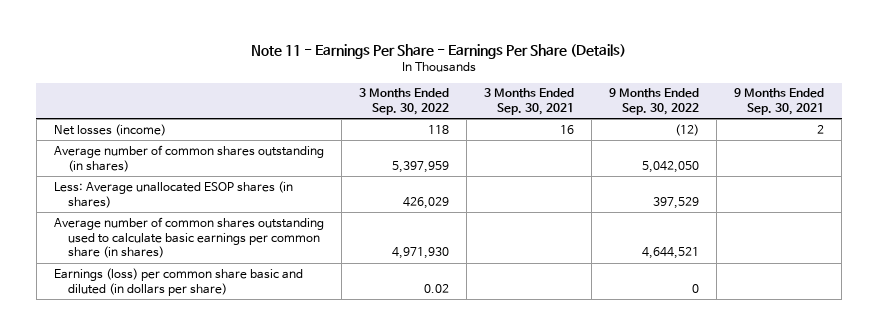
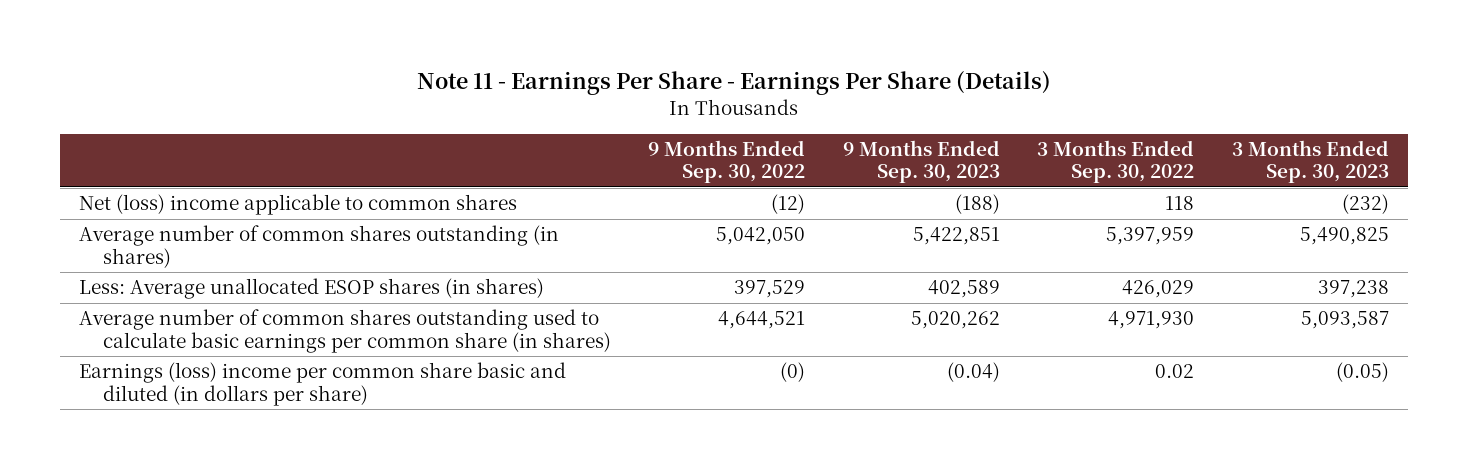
[483,88,574,116] 3 Months Ended Sep. 30, 2021 -> none
[734,88,825,116] 9 Months Ended Sep. 30, 2021 -> none
none -> [842,139,1000,184] 9 Months Ended Sep. 30, 2023
none -> [1231,139,1389,184] 3 Months Ended Sep. 30, 2023
[53,123,166,136] Net losses (income) -> [78,194,517,216] Net (loss) income applicable to common shares
[53,267,303,296] Earnings (loss) per common share basic and diluted (in dollars per share) -> [78,362,566,406] Earnings (loss) income per common share basic and diluted (in dollars per share)
[691,283,699,293] 0 -> [780,362,806,383] (0)

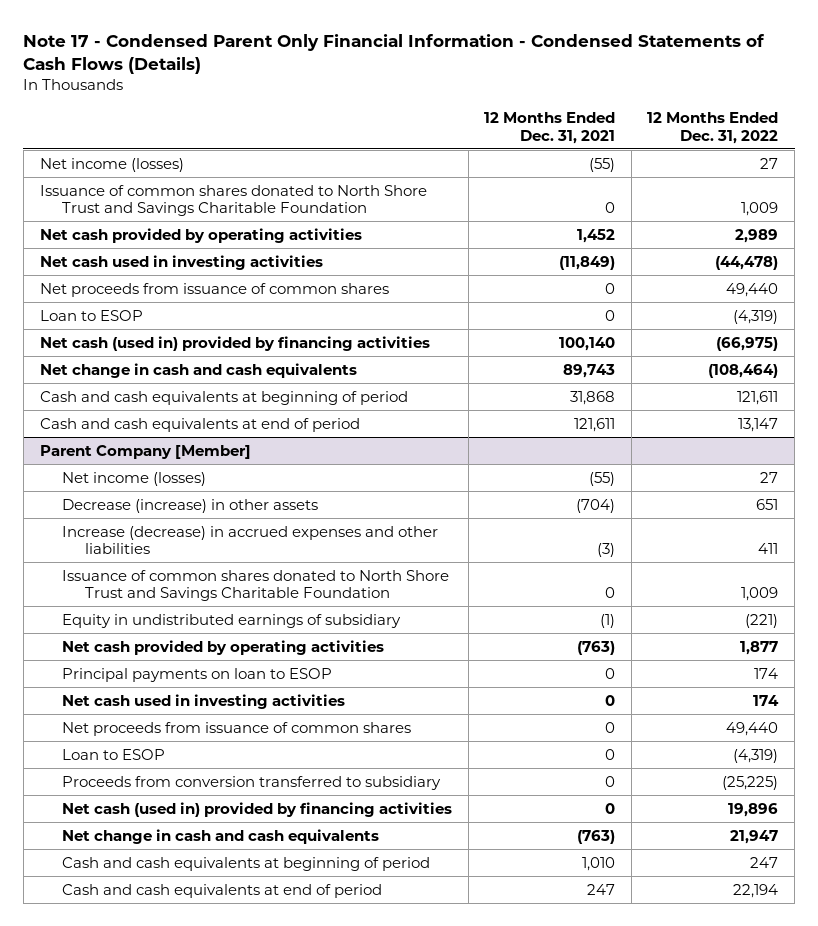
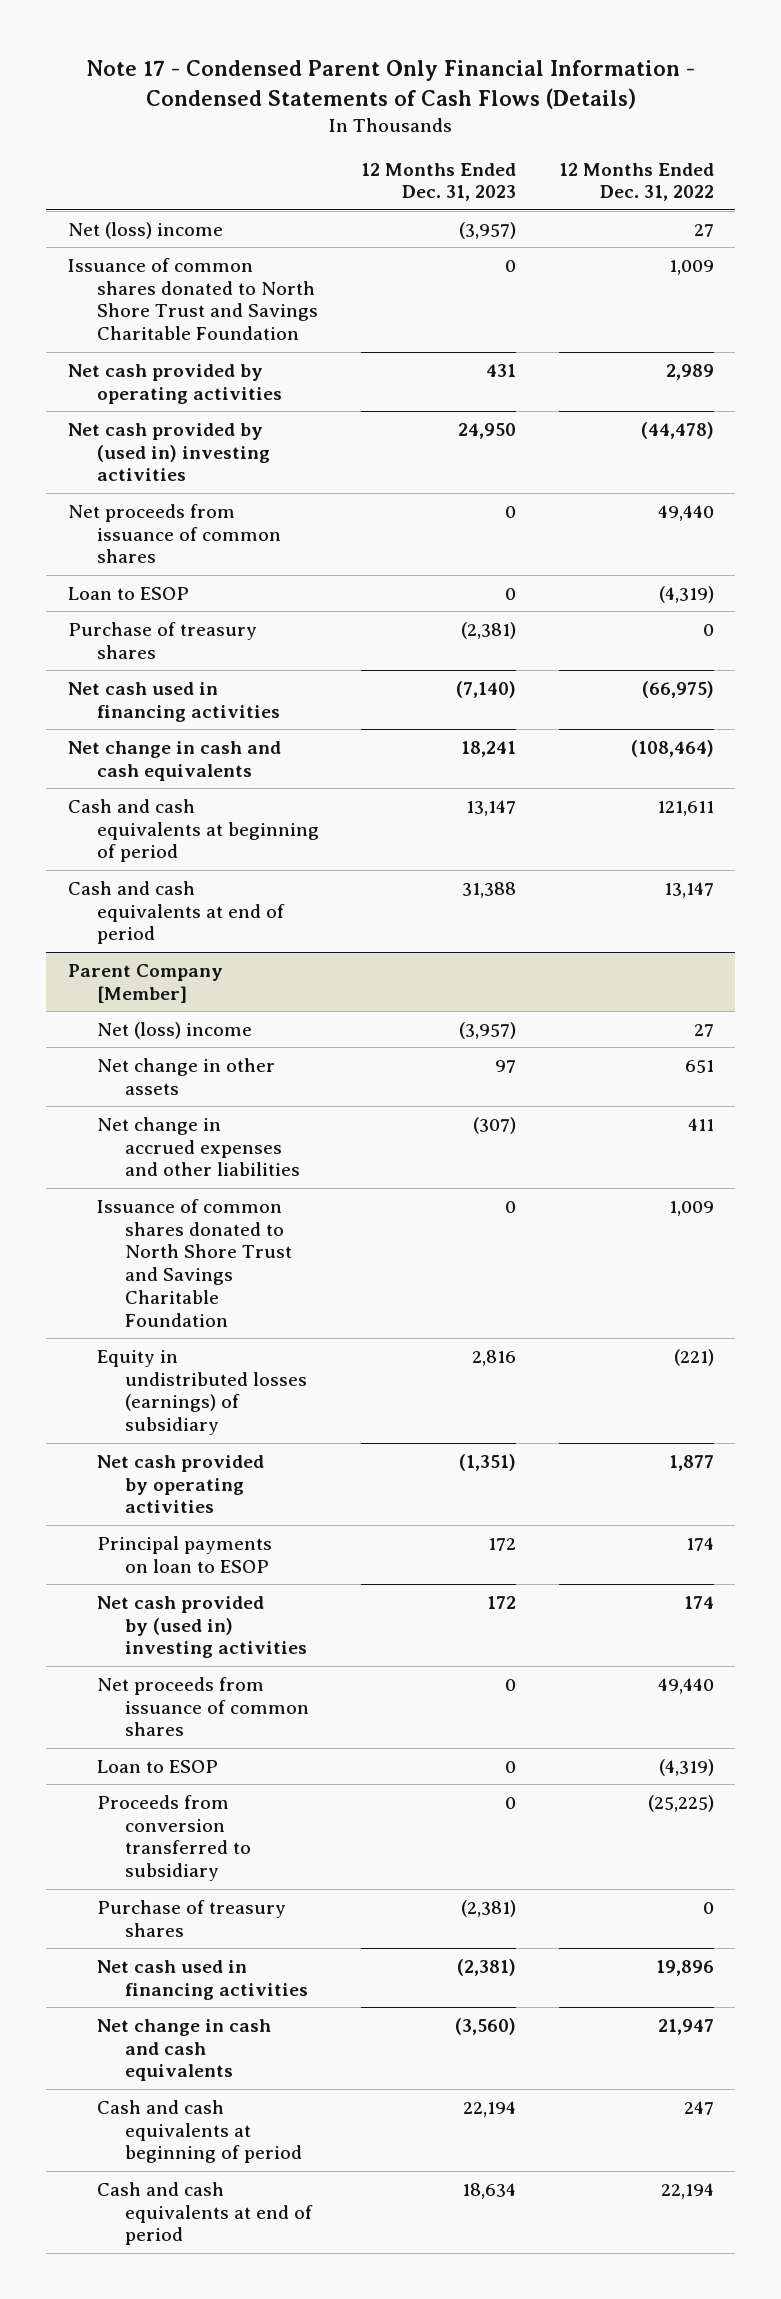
[484,112,616,144] 12 Months Ended Dec. 31, 2021 -> none
none -> [361,162,517,202] 12 Months Ended Dec. 31, 2023
[39,157,184,172] Net income (losses) -> [67,221,223,239] Net (loss) income
[39,254,323,270] Net cash used in investing activities -> [67,422,270,482] Net cash provided by (used in) investing activities
none -> [67,621,257,659] Purchase of treasury shares
[39,335,430,351] Net cash (used in) provided by financing activities -> [67,681,280,722] Net cash used in financing activities
[62,471,207,486] Net income (losses) -> [96,1021,252,1039] Net (loss) income
[62,498,319,513] Decrease (increase) in other assets -> [96,1057,275,1095] Net change in other assets
[62,525,439,554] Increase (decrease) in accrued expenses and other liabilities -> [96,1116,301,1177] Net change in accrued expenses and other liabilities
[62,613,402,628] Equity in undistributed earnings of subsidiary -> [96,1349,308,1436] Equity in undistributed losses (earnings) of subsidiary
[62,693,346,709] Net cash used in investing activities -> [96,1595,308,1659] Net cash provided by (used in) investing activities
none -> [96,1899,286,1937] Purchase of treasury shares
[62,801,453,817] Net cash (used in) provided by financing activities -> [96,1959,309,2000] Net cash used in financing activities

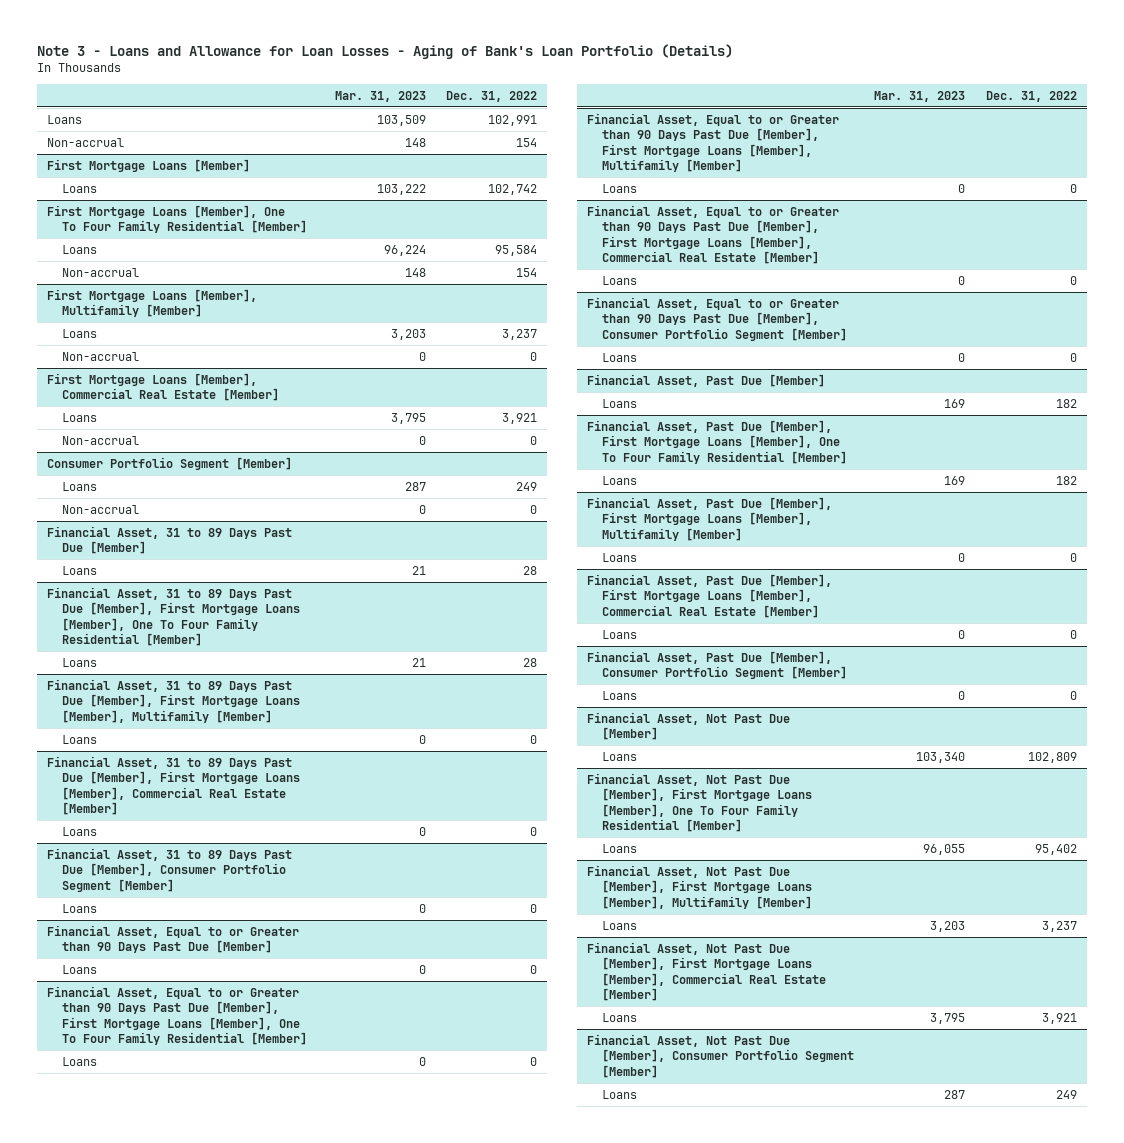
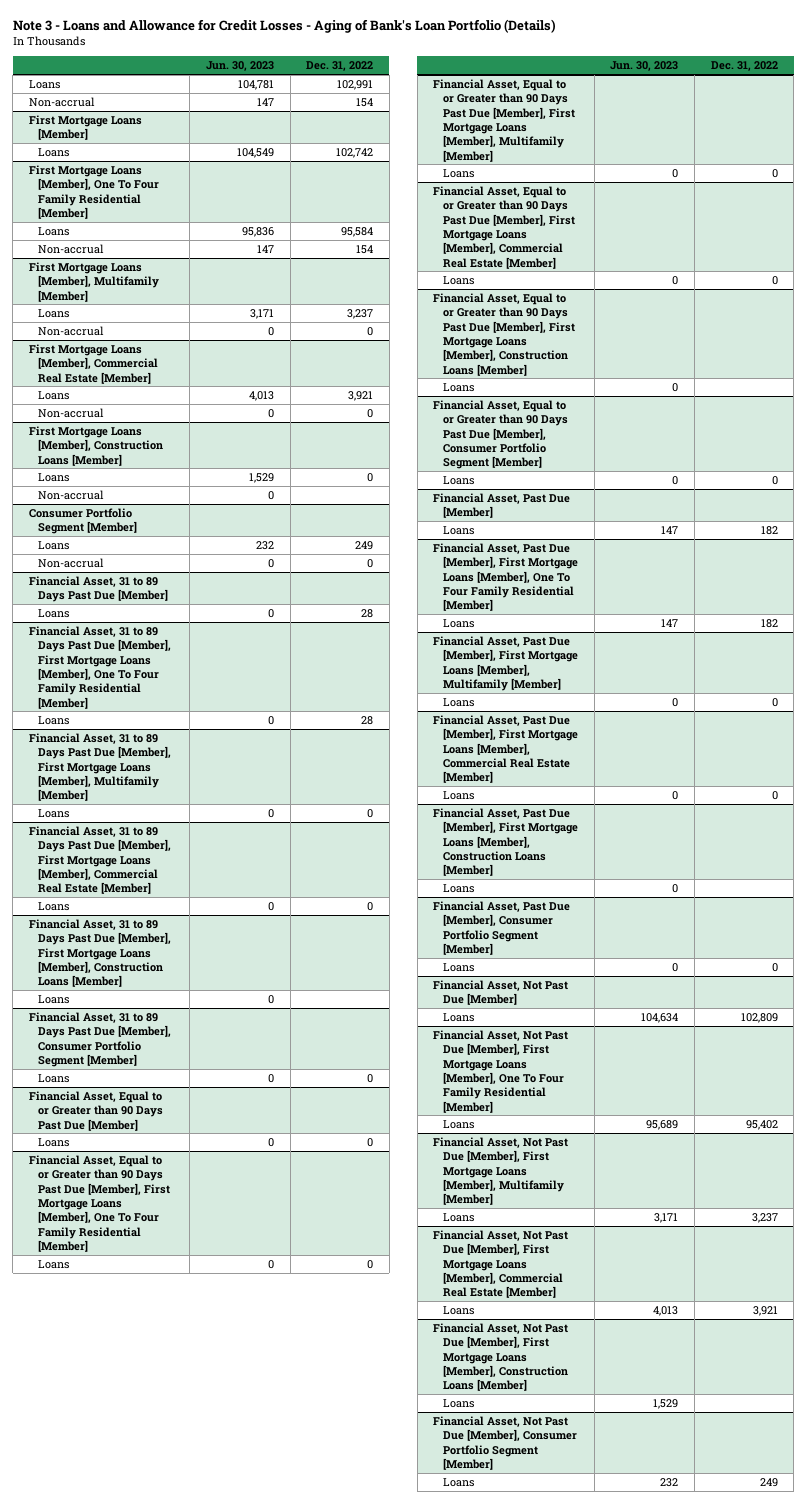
[37,43,734,59] Note 3 - Loans and Allowance for Loan Losses - Aging of Bank's Loan Portfolio (Details) -> [12,19,556,34] Note 3 - Loans and Allowance for Credit Losses - Aging of Bank's Loan Portfolio (Details)
[334,90,426,102] Mar. 31, 2023 -> none
none -> [205,61,274,72] Jun. 30, 2023
none -> [29,425,164,466] First Mortgage Loans [Member], Construction Loans [Member]
none -> [38,472,70,482] Loans
none -> [38,489,105,500] Non-accrual
none -> [29,918,172,988] Financial Asset, 31 to 89 Days Past Due [Member], First Mortgage Loans [Member], Construction Loans [Member]
none -> [38,994,70,1004] Loans
none -> [433,292,575,376] Financial Asset, Equal to or Greater than 90 Days Past Due [Member], First Mortgage Loans [Member], Construction Loans [Member]
none -> [442,382,474,392] Loans
none -> [433,807,578,877] Financial Asset, Past Due [Member], First Mortgage Loans [Member], Construction Loans [Member]
none -> [442,883,474,893] Loans
none -> [433,1322,569,1392] Financial Asset, Not Past Due [Member], First Mortgage Loans [Member], Construction Loans [Member]
none -> [442,1398,474,1408] Loans

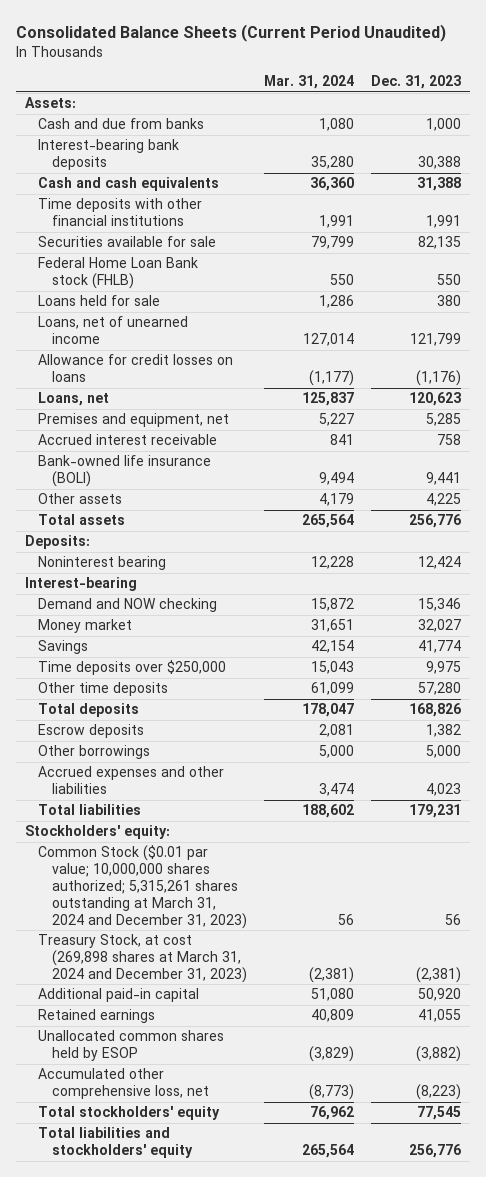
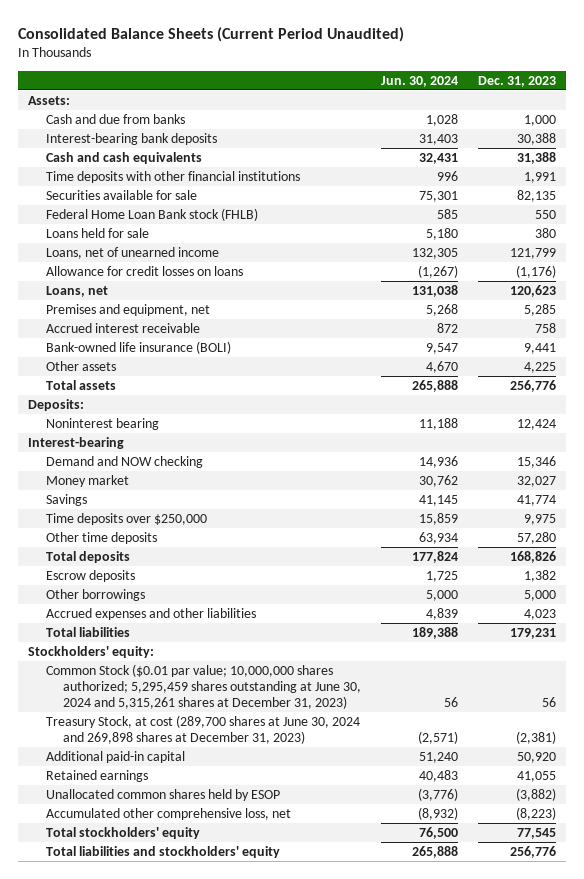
[263,75,354,90] Mar. 31, 2024 -> none
none -> [381,75,459,87] Jun. 30, 2024
[38,845,247,929] Common Stock ($0.01 par value; 10,000,000 shares authorized; 5,315,261 shares outstanding at March 31, 2024 and December 31, 2023) -> [45,664,362,709] Common Stock ($0.01 par value; 10,000,000 shares authorized; 5,295,459 shares outstanding at June 30, 2024 and 5,315,261 shares at December 31, 2023)
[38,934,247,984] Treasury Stock, at cost (269,898 shares at March 31, 2024 and December 31, 2023) -> [45,715,360,745] Treasury Stock, at cost (289,700 shares at June 30, 2024 and 269,898 shares at December 31, 2023)

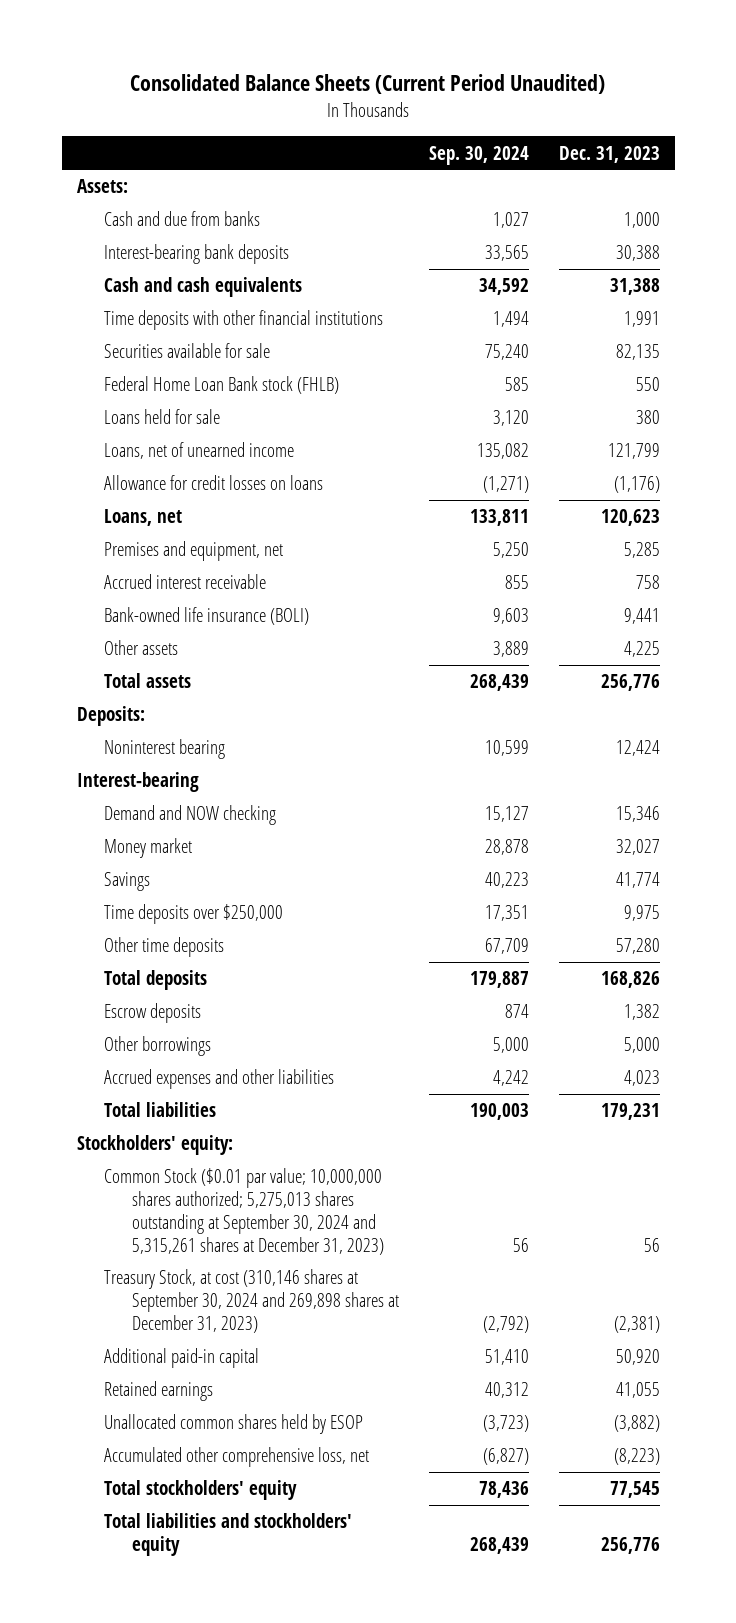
[381,75,459,87] Jun. 30, 2024 -> none
none -> [429,145,530,165] Sep. 30, 2024
[45,664,362,709] Common Stock ($0.01 par value; 10,000,000 shares authorized; 5,295,459 shares outstanding at June 30, 2024 and 5,315,261 shares at December 31, 2023) -> [104,1168,385,1255] Common Stock ($0.01 par value; 10,000,000 shares authorized; 5,275,013 shares outstanding at September 30, 2024 and 5,315,261 shares at December 31, 2023)
[45,715,360,745] Treasury Stock, at cost (289,700 shares at June 30, 2024 and 269,898 shares at December 31, 2023) -> [104,1269,400,1333] Treasury Stock, at cost (310,146 shares at September 30, 2024 and 269,898 shares at December 31, 2023)

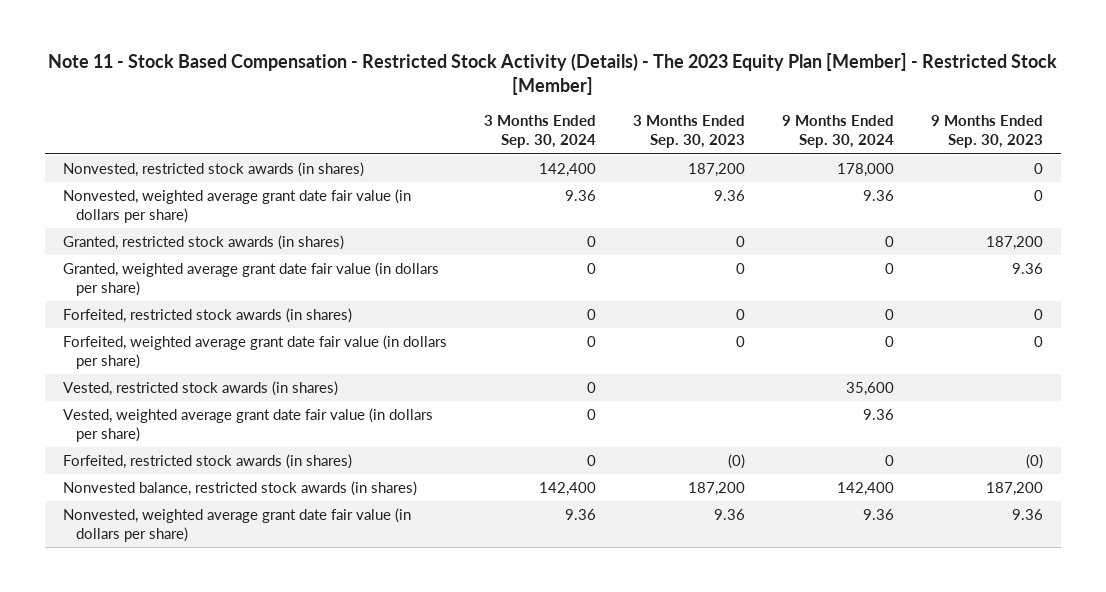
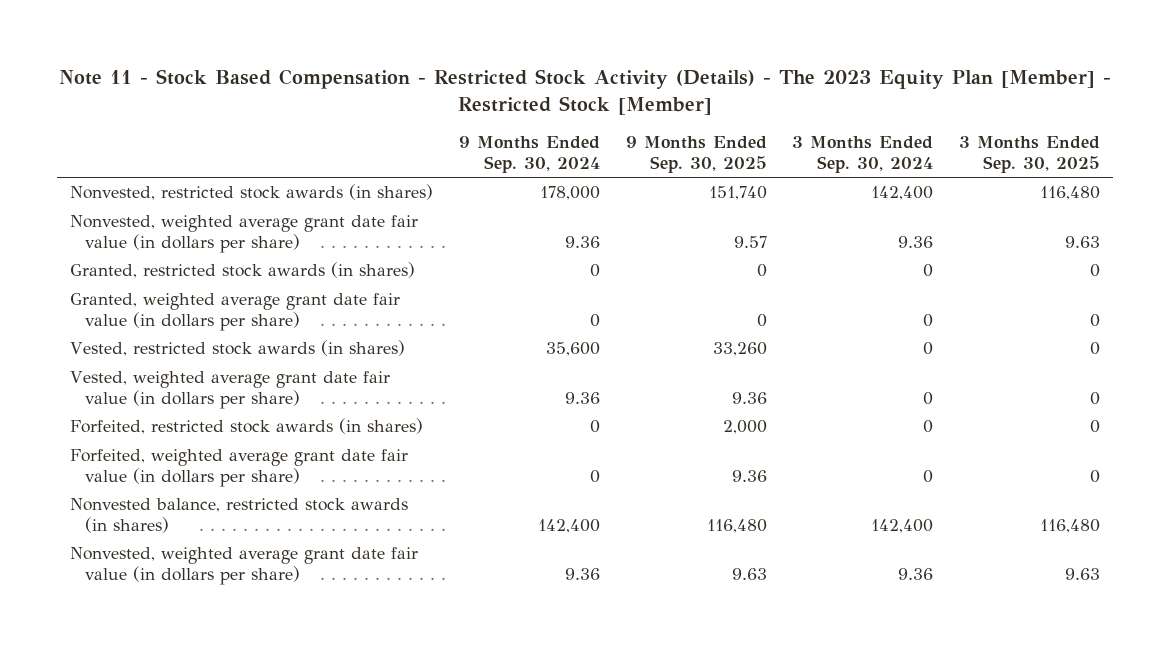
[633,115,746,149] 3 Months Ended Sep. 30, 2023 -> none
[930,115,1043,149] 9 Months Ended Sep. 30, 2023 -> none
none -> [625,136,767,173] 9 Months Ended Sep. 30, 2025
none -> [959,136,1101,173] 3 Months Ended Sep. 30, 2025
[63,308,353,324] Forfeited, restricted stock awards (in shares) -> none
[63,335,448,370] Forfeited, weighted average grant date fair value (in dollars per share) -> [69,449,408,487] Forfeited, weighted average grant date fair value (in dollars per share)

